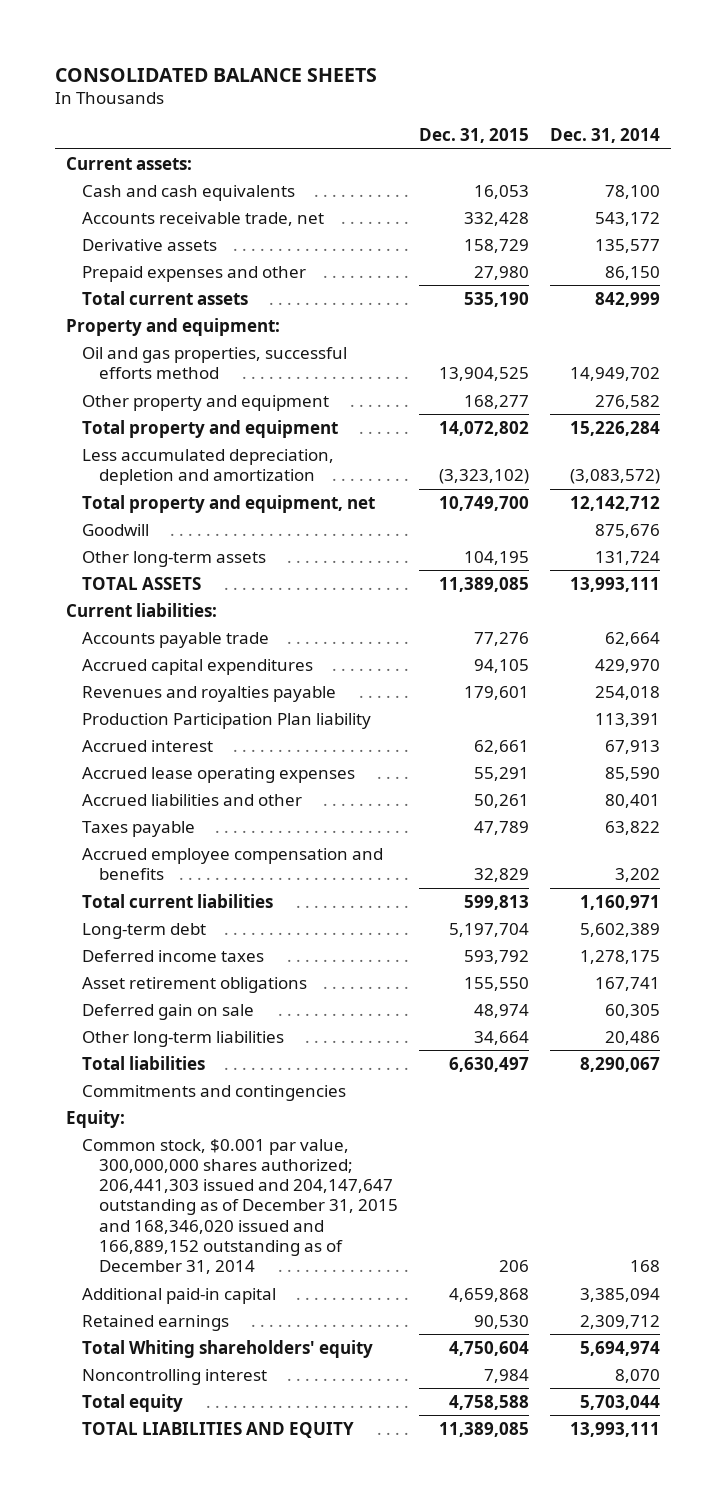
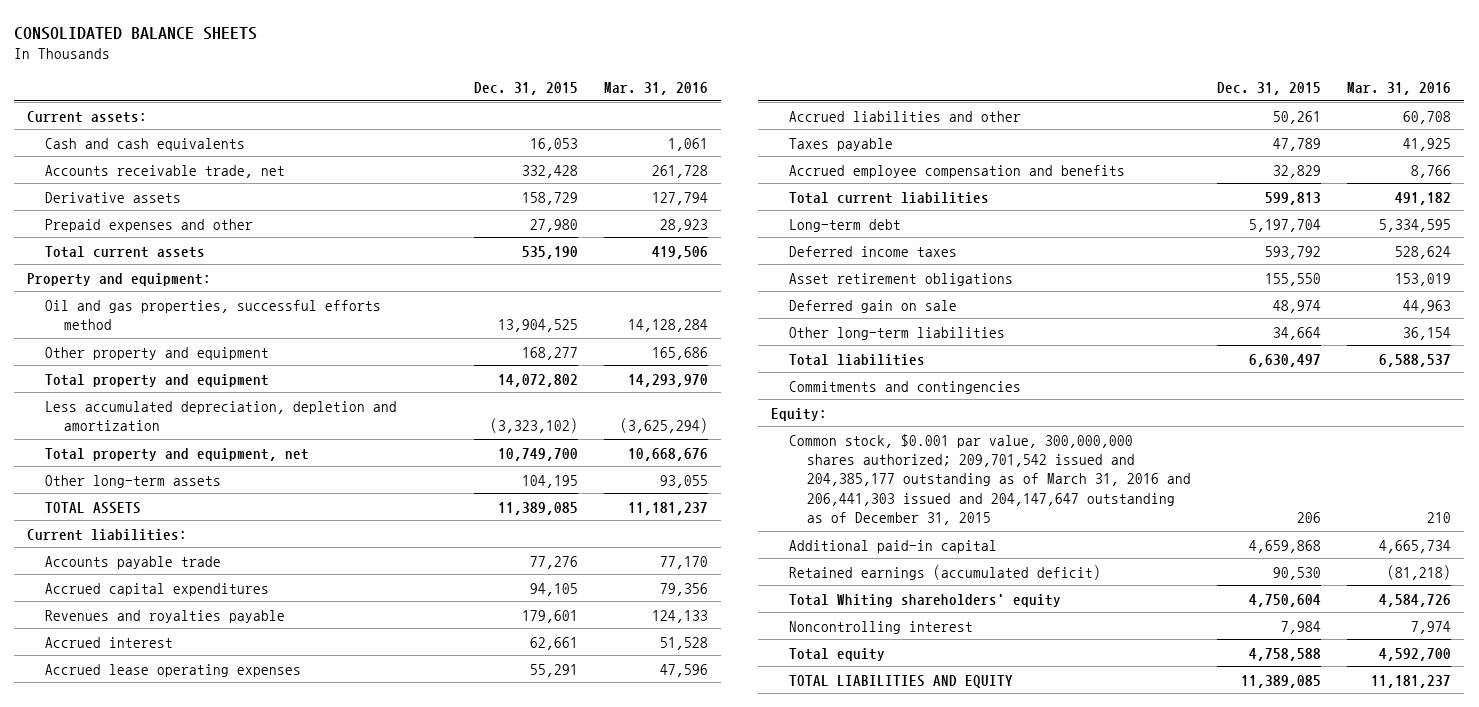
[550,128,661,144] Dec. 31, 2014 -> none
none -> [603,82,708,96] Mar. 31, 2016
[82,523,150,536] Goodwill -> none
[82,712,372,729] Production Participation Plan liability -> none
[82,1138,399,1275] Common stock, $0.001 par value, 300,000,000 shares authorized; 206,441,303 issued and 204,147,647 outstanding as of December 31, 2015 and 168,346,020 issued and 166,889,152 outstanding as of December 31, 2014 -> [789,433,1192,526] Common stock, $0.001 par value, 300,000,000 shares authorized; 209,701,542 issued and 204,385,177 outstanding as of March 31, 2016 and 206,441,303 issued and 204,147,647 outstanding as of December 31, 2015
[82,1314,230,1331] Retained earnings -> [789,564,1102,580] Retained earnings (accumulated deficit)

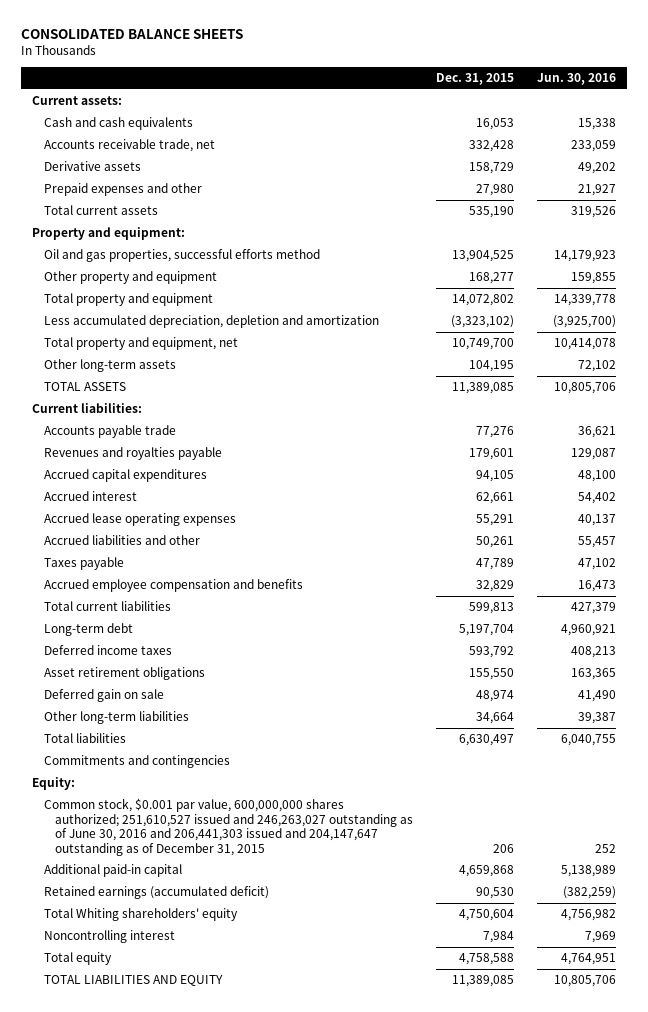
[603,82,708,96] Mar. 31, 2016 -> none
none -> [537,72,617,85] Jun. 30, 2016
[45,582,270,596] Accrued capital expenditures -> [43,469,207,483] Accrued capital expenditures
[789,433,1192,526] Common stock, $0.001 par value, 300,000,000 shares authorized; 209,701,542 issued and 204,385,177 outstanding as of March 31, 2016 and 206,441,303 issued and 204,147,647 outstanding as of December 31, 2015 -> [43,798,414,856] Common stock, $0.001 par value, 600,000,000 shares authorized; 251,610,527 issued and 246,263,027 outstanding as of June 30, 2016 and 206,441,303 issued and 204,147,647 outstanding as of December 31, 2015

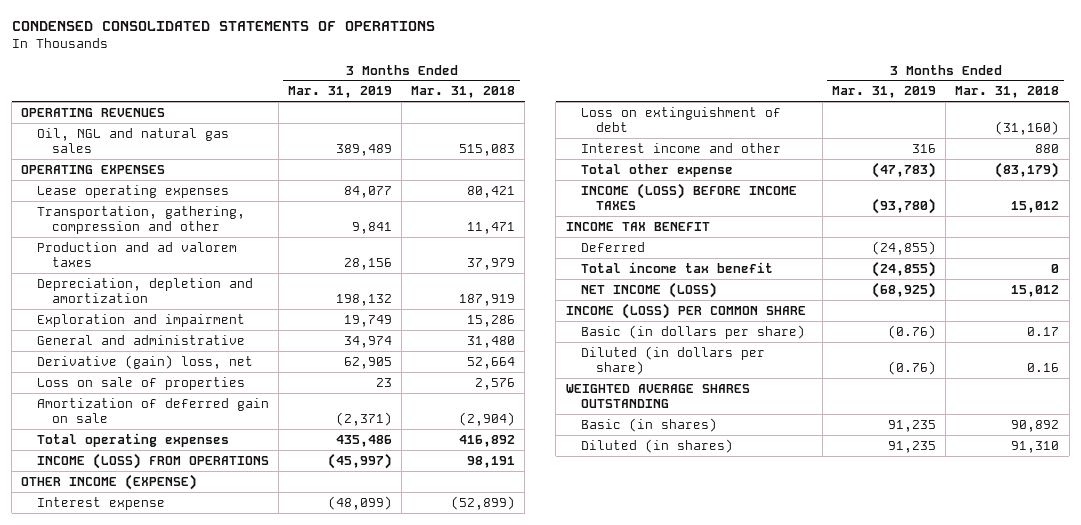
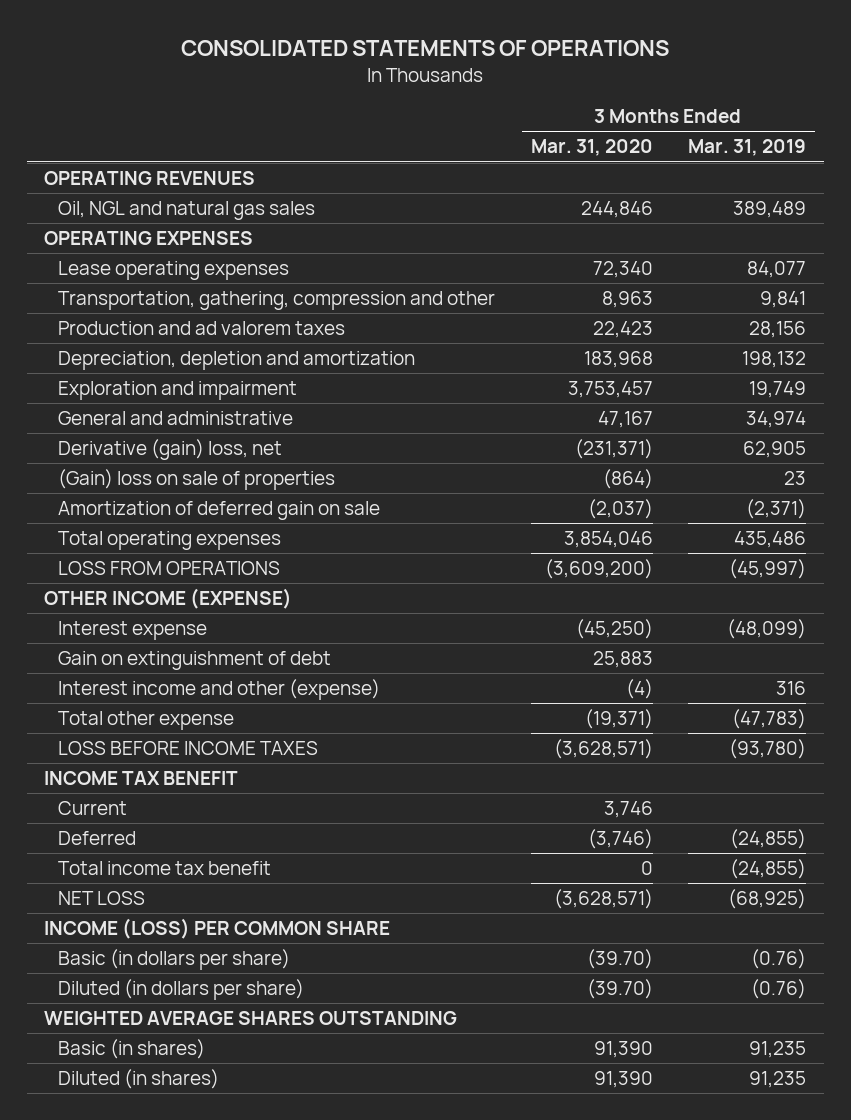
[11,20,435,31] CONDENSED CONSOLIDATED STATEMENTS OF OPERATIONS -> [181,40,670,57] CONSOLIDATED STATEMENTS OF OPERATIONS
[411,86,516,99] Mar. 31, 2018 -> none
none -> [530,139,653,157] Mar. 31, 2020
[36,376,245,390] Loss on sale of properties -> [58,469,336,491] (Gain) loss on sale of properties
[36,452,269,469] INCOME (LOSS) FROM OPERATIONS -> [58,561,281,576] LOSS FROM OPERATIONS
[581,106,782,133] Loss on extinguishment of debt -> [58,651,332,671] Gain on extinguishment of debt
[581,142,782,153] Interest income and other -> [58,679,381,701] Interest income and other (expense)
[581,182,798,211] INCOME (LOSS) BEFORE INCOME TAXES -> [58,741,319,756] LOSS BEFORE INCOME TAXES
none -> [58,801,128,816] Current
[581,281,718,298] NET INCOME (LOSS) -> [58,891,146,906] NET LOSS

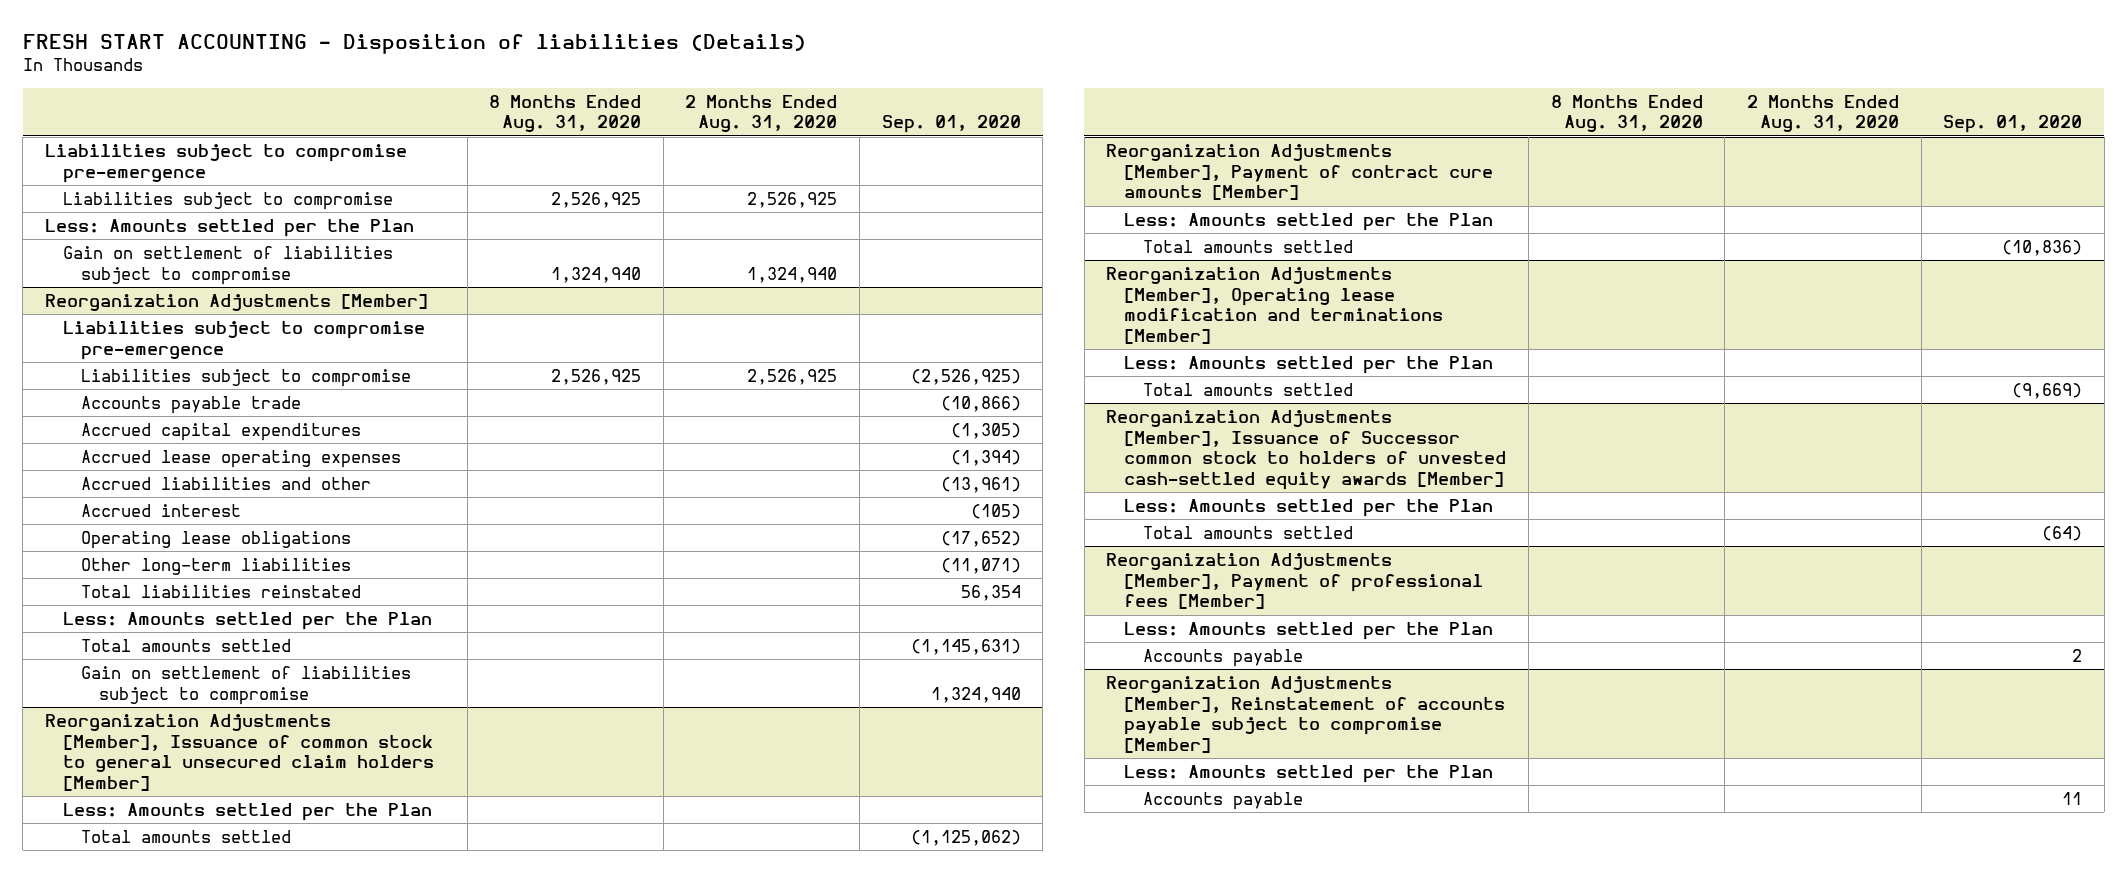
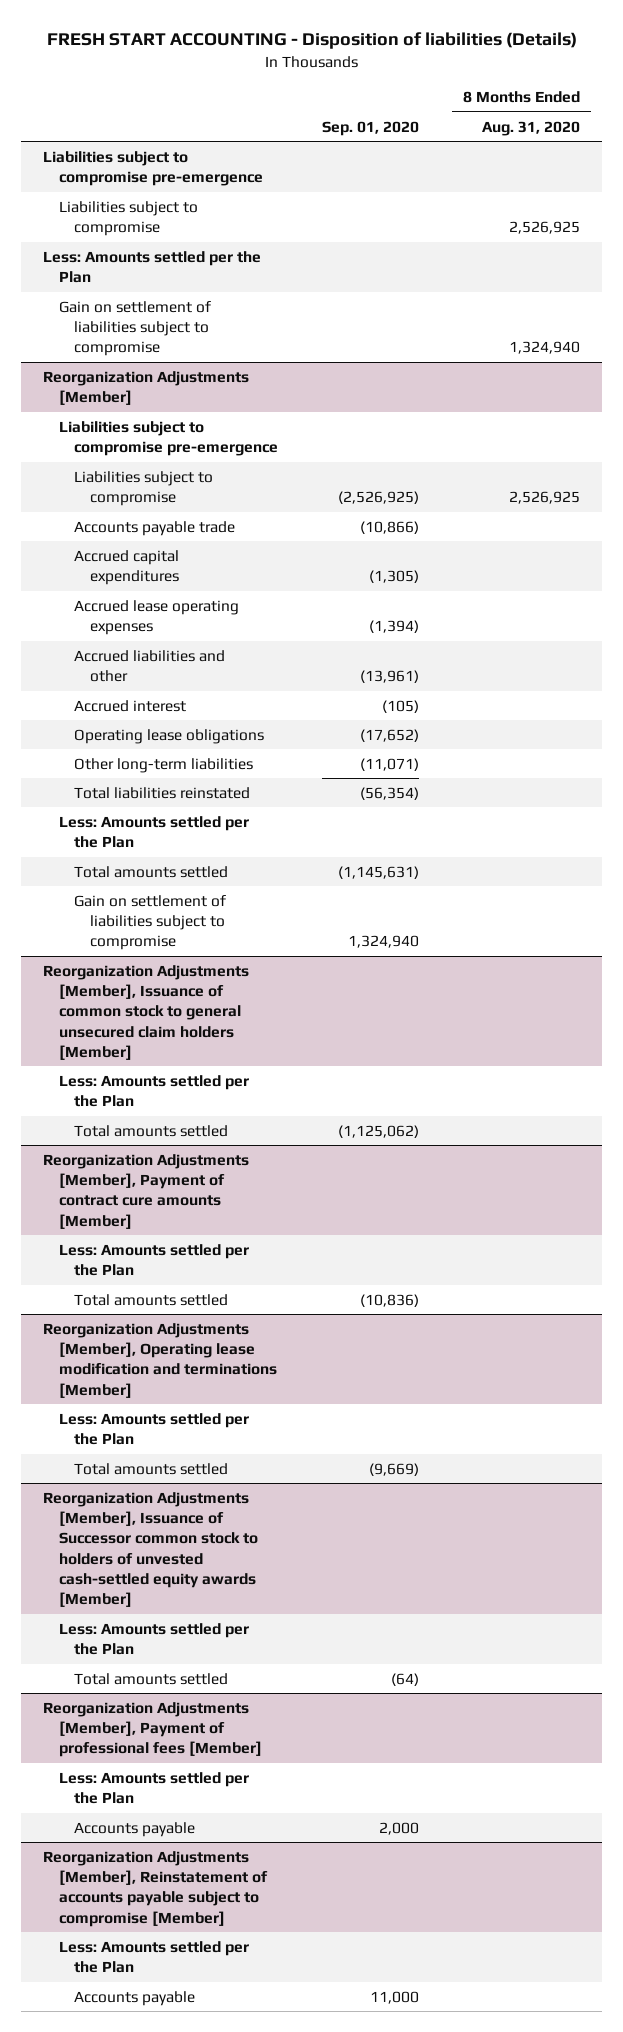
[685,94,838,133] 2 Months Ended Aug. 31, 2020 -> none
[960,584,1021,601] 56,354 -> [360,786,420,800] (56,354)
[2072,648,2083,662] 2 -> [379,1821,420,1835] 2,000
[2062,791,2083,805] 11 -> [370,1990,420,2004] 11,000

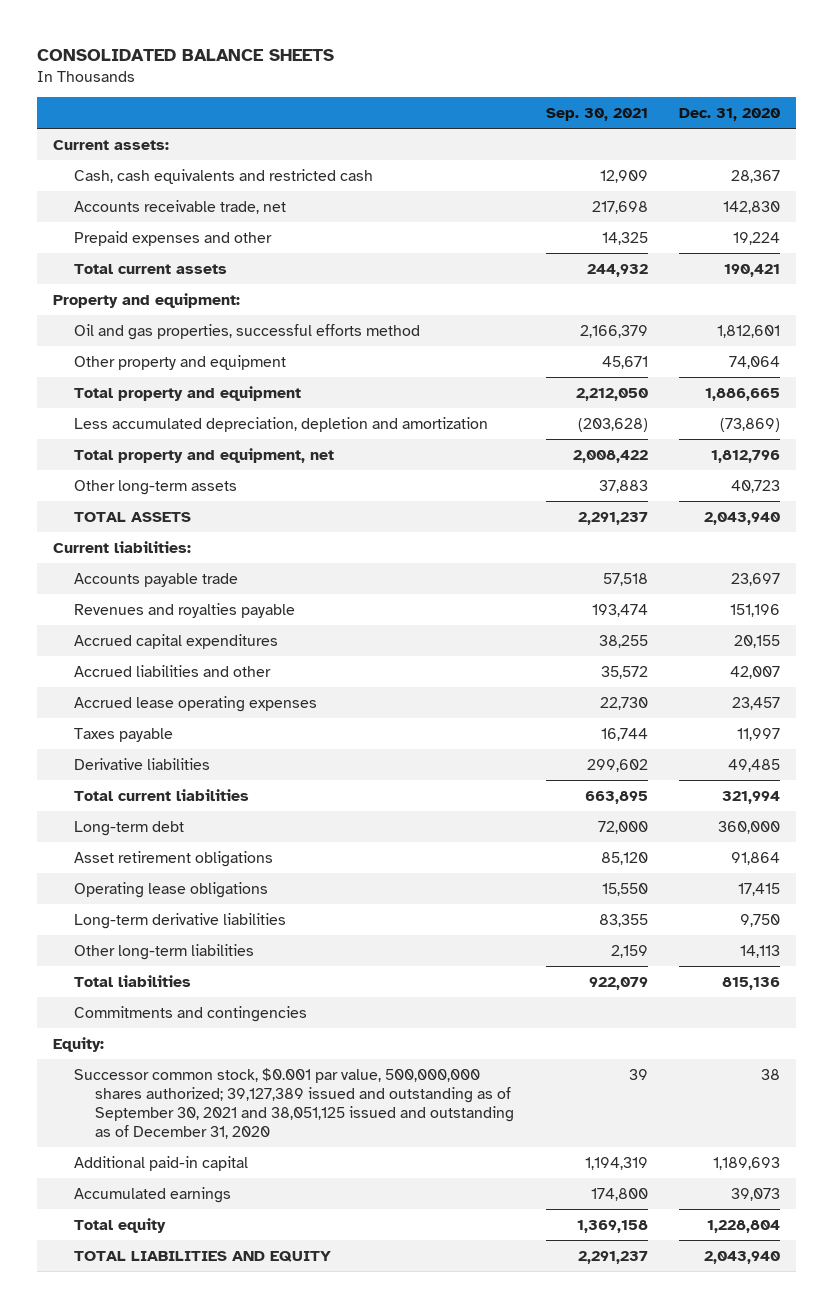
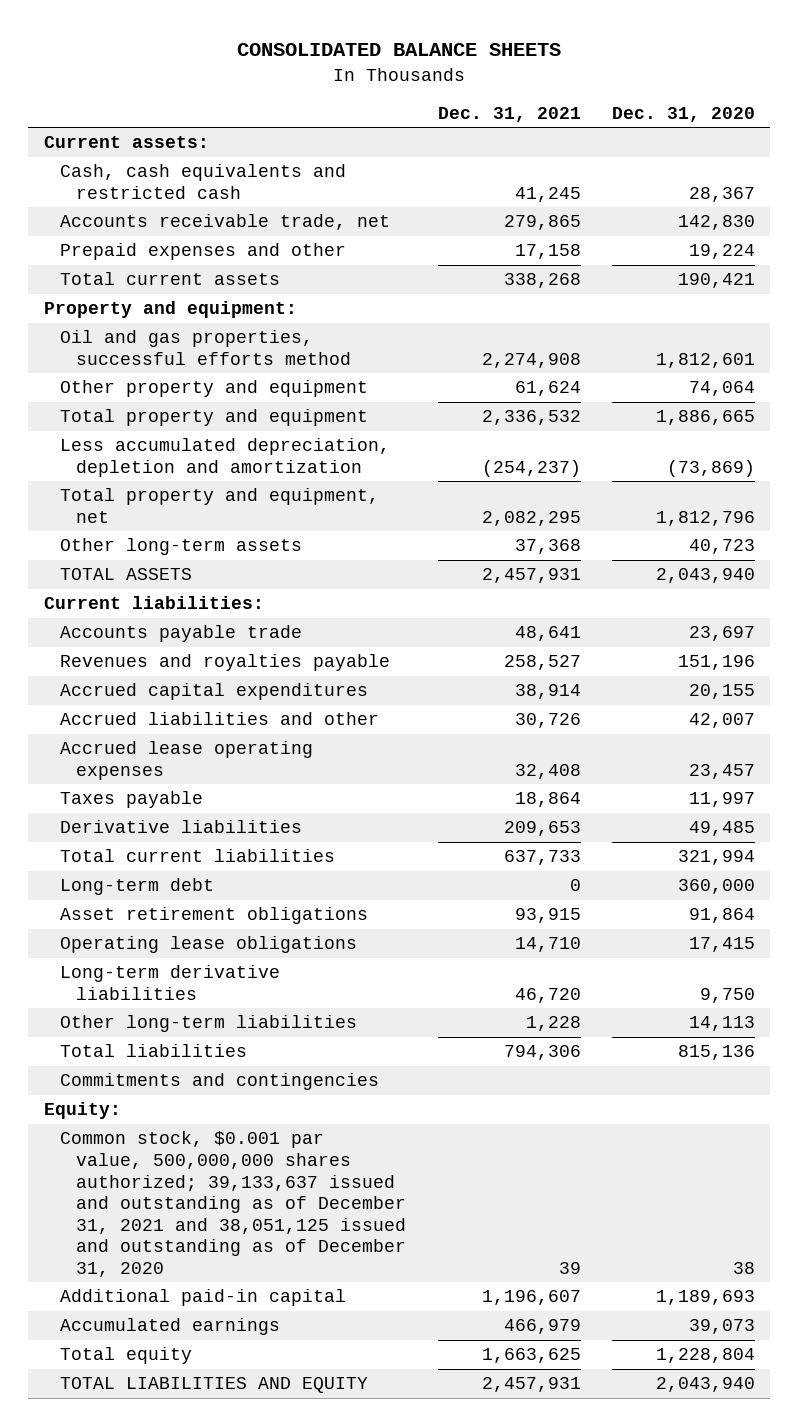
[545,108,648,122] Sep. 30, 2021 -> none
none -> [437,106,581,122] Dec. 31, 2021
[73,1067,515,1140] Successor common stock, $0.001 par value, 500,000,000 shares authorized; 39,127,389 issued and outstanding as of September 30, 2021 and 38,051,125 issued and outstanding as of December 31, 2020 -> [60,1131,407,1277] Common stock, $0.001 par value, 500,000,000 shares authorized; 39,133,637 issued and outstanding as of December 31, 2021 and 38,051,125 issued and outstanding as of December 31, 2020

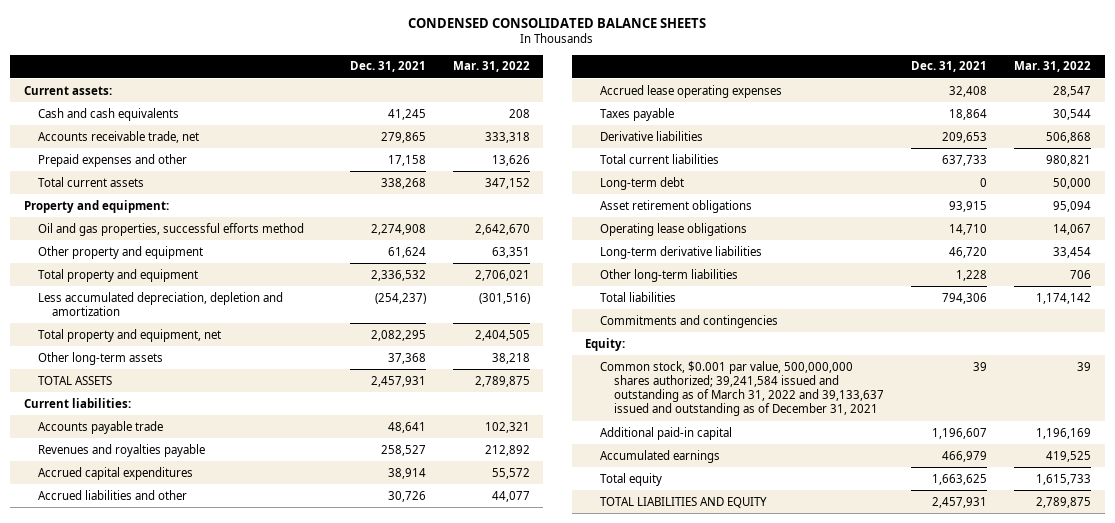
[237,43,562,57] CONSOLIDATED BALANCE SHEETS -> [408,17,707,28] CONDENSED CONSOLIDATED BALANCE SHEETS
[611,106,755,122] Dec. 31, 2020 -> none
none -> [452,61,530,73] Mar. 31, 2022
[60,164,347,199] Cash, cash equivalents and restricted cash -> [38,107,180,121] Cash and cash equivalents
[60,1131,407,1277] Common stock, $0.001 par value, 500,000,000 shares authorized; 39,133,637 issued and outstanding as of December 31, 2021 and 38,051,125 issued and outstanding as of December 31, 2020 -> [599,360,884,417] Common stock, $0.001 par value, 500,000,000 shares authorized; 39,241,584 issued and outstanding as of March 31, 2022 and 39,133,637 issued and outstanding as of December 31, 2021

